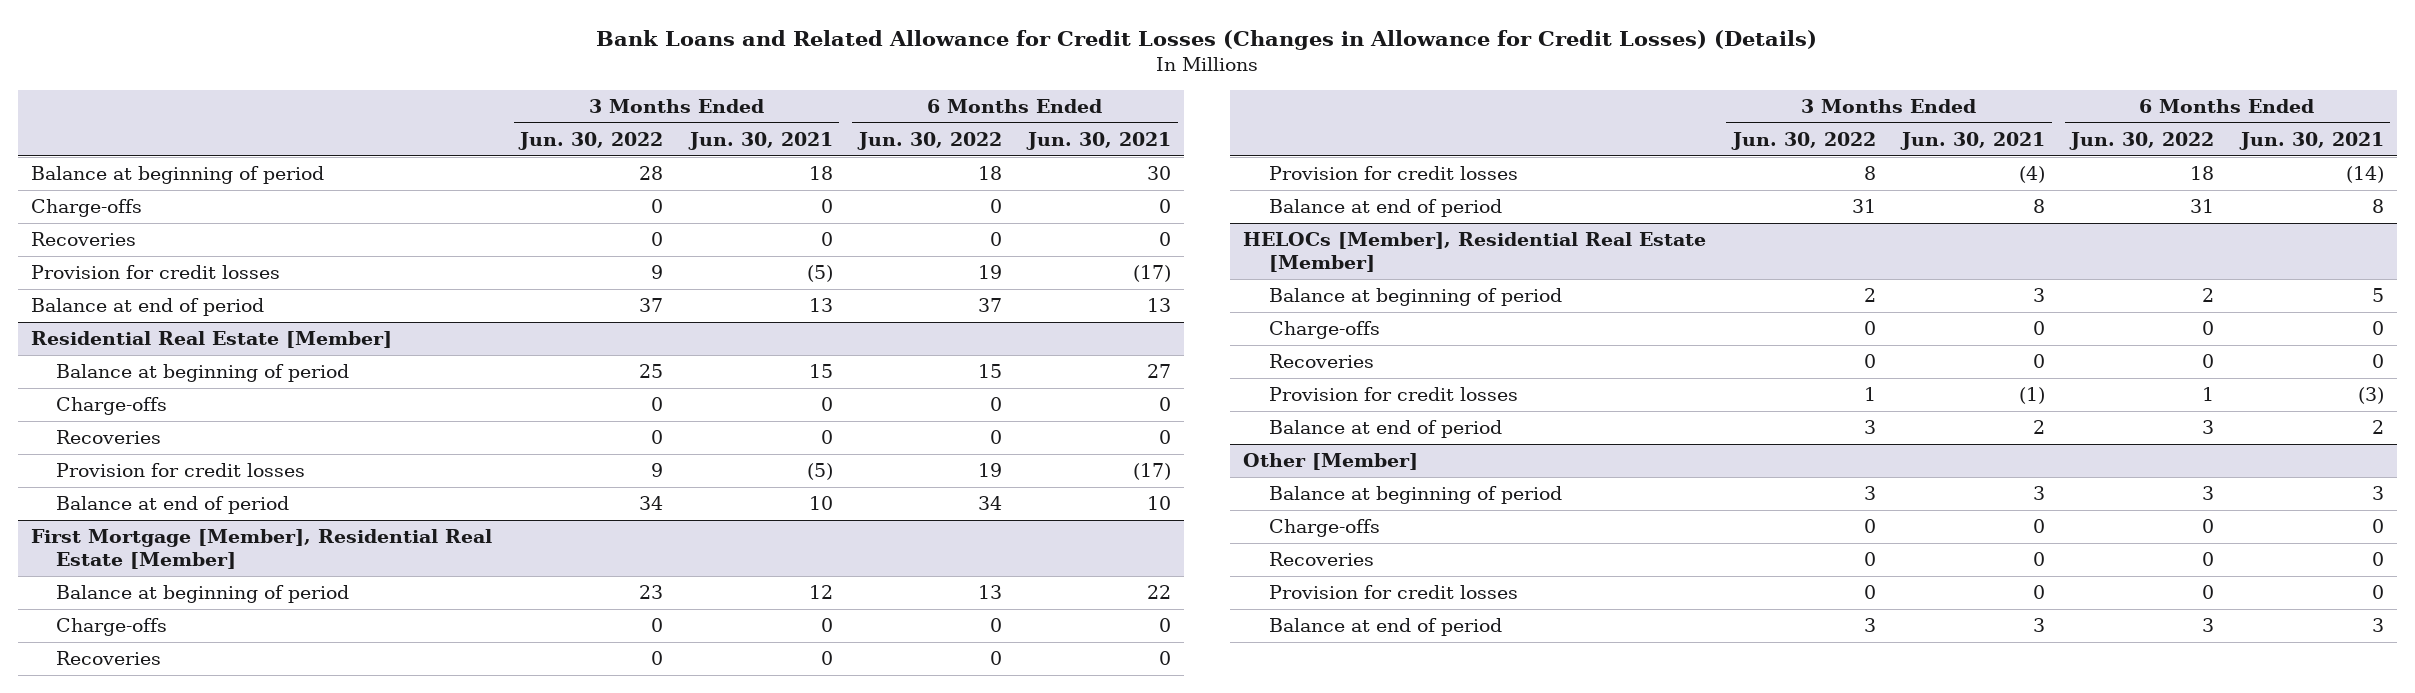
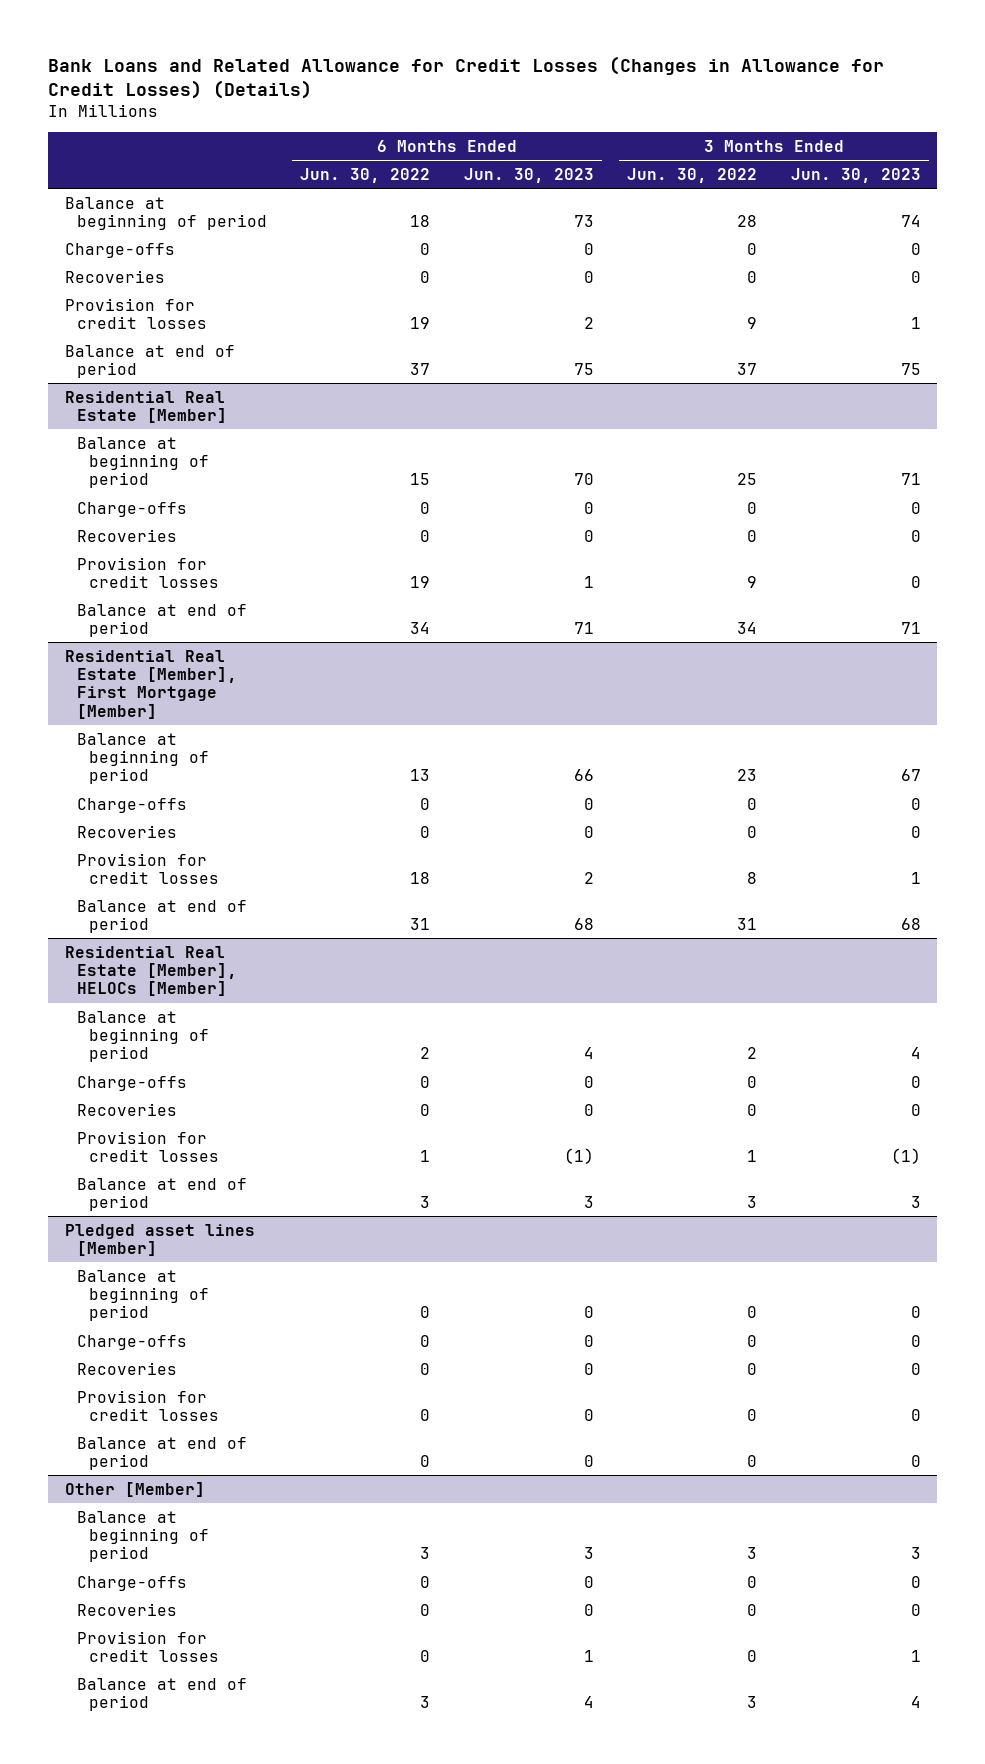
[687,131,833,150] Jun. 30, 2021 -> none
[1026,131,1172,150] Jun. 30, 2021 -> none
none -> [463,167,594,183] Jun. 30, 2023
none -> [790,167,921,183] Jun. 30, 2023
[31,529,493,570] First Mortgage [Member], Residential Real Estate [Member] -> [64,649,237,719] Residential Real Estate [Member], First Mortgage [Member]
[1243,232,1707,273] HELOCs [Member], Residential Real Estate [Member] -> [64,945,237,997] Residential Real Estate [Member], HELOCs [Member]
none -> [64,1223,255,1256] Pledged asset lines [Member]
none -> [76,1269,210,1322] Balance at beginning of period
none -> [76,1334,187,1350] Charge-offs
none -> [76,1361,177,1375] Recoveries
none -> [76,1389,220,1421] Provision for credit losses
none -> [76,1436,247,1470] Balance at end of period

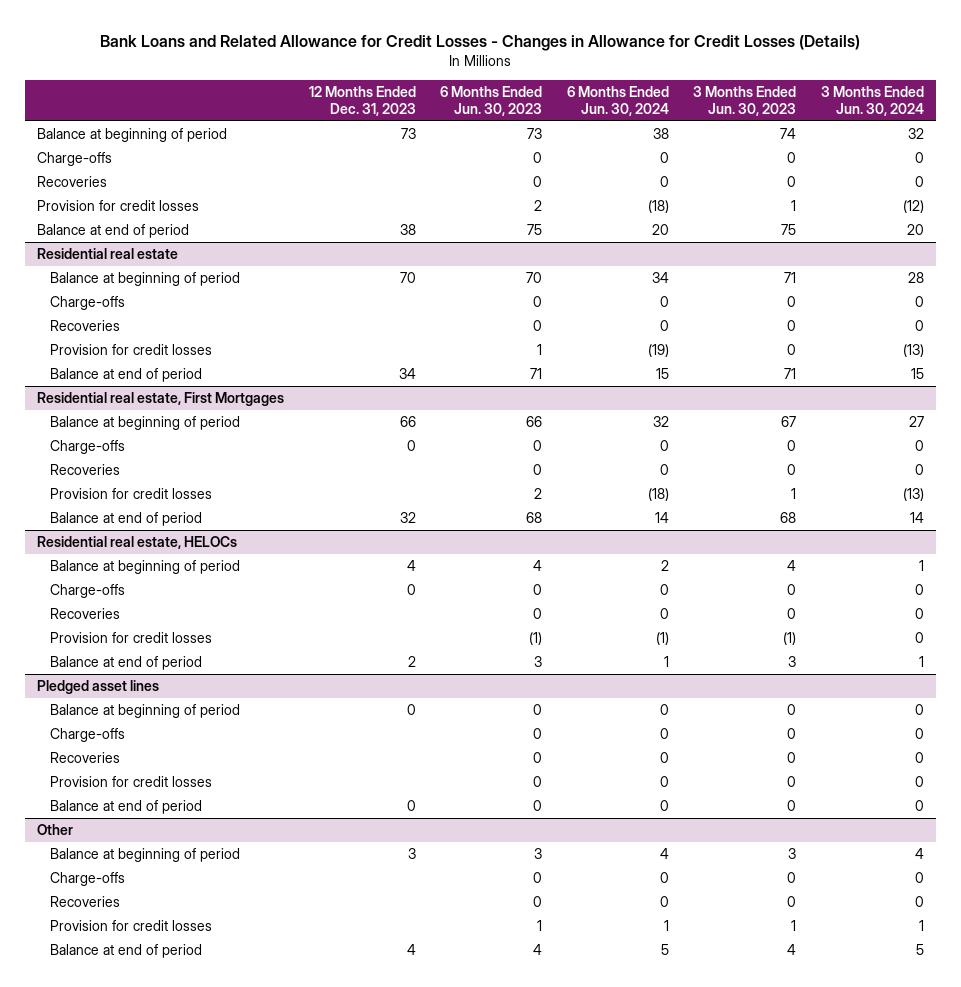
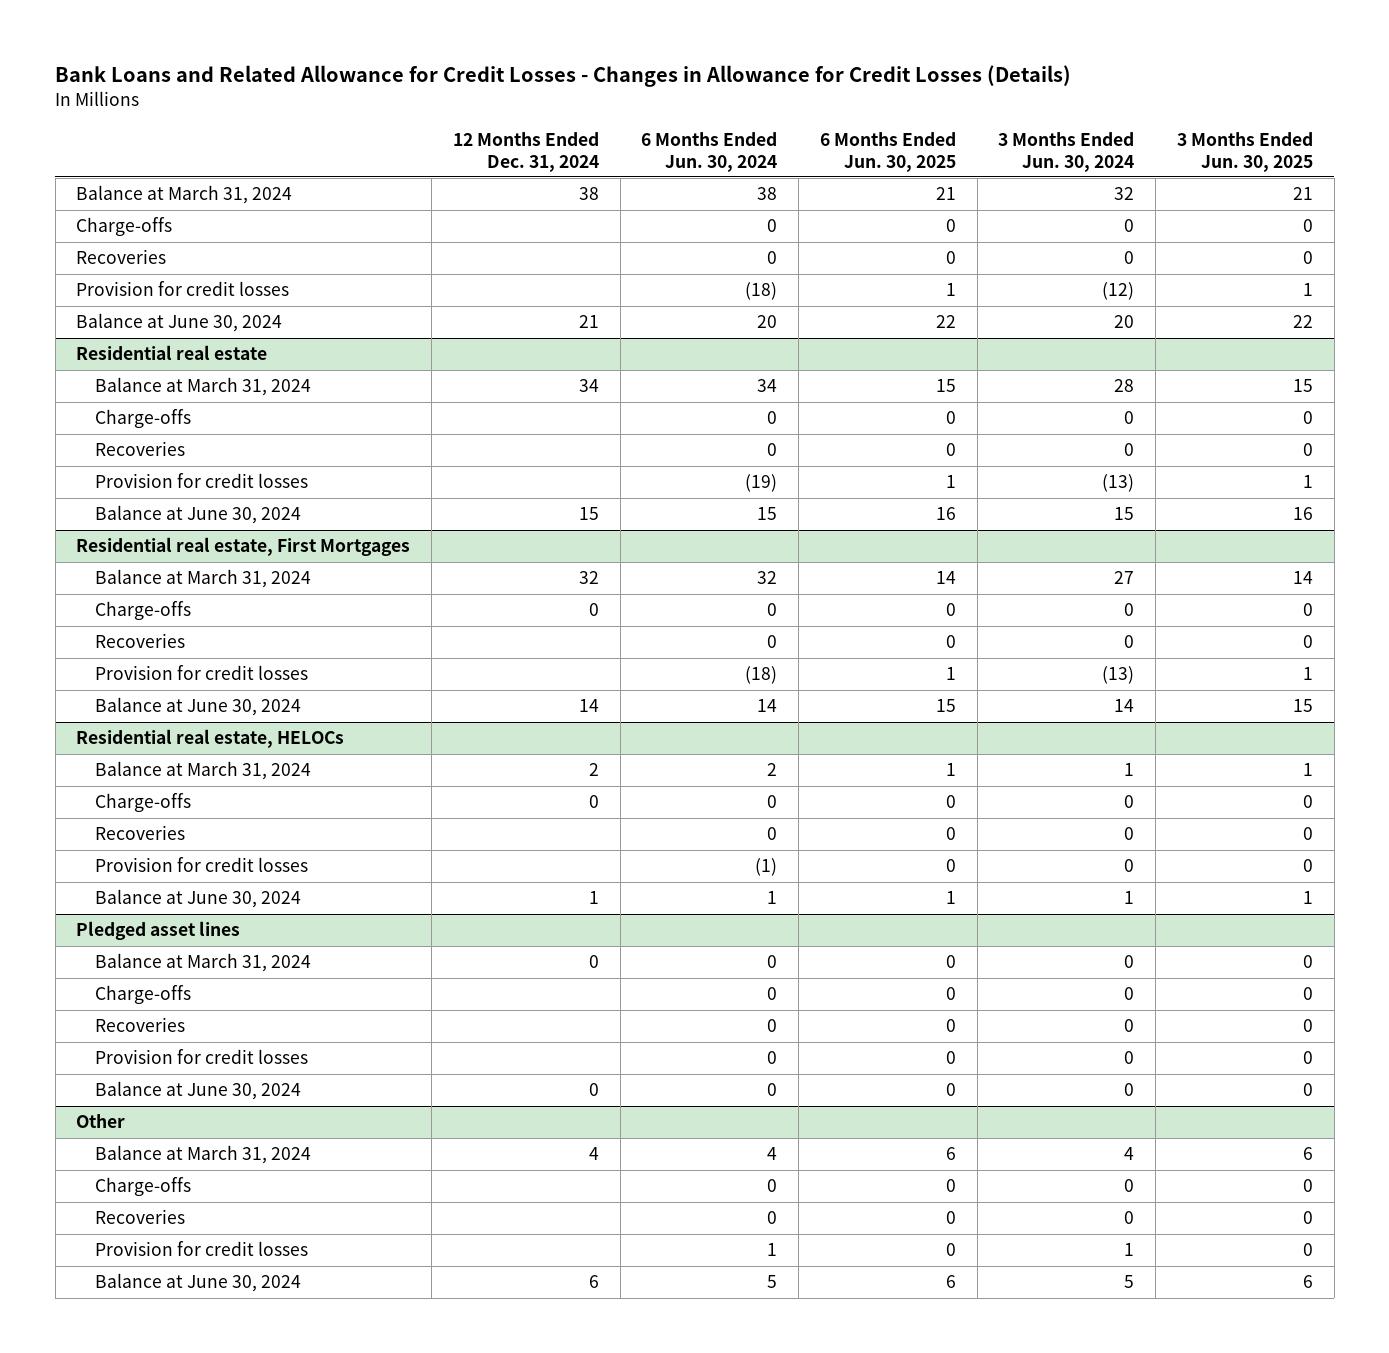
[308,85,416,117] 12 Months Ended Dec. 31, 2023 -> none
[440,85,543,117] 6 Months Ended Jun. 30, 2023 -> none
[693,85,797,117] 3 Months Ended Jun. 30, 2023 -> none
none -> [452,131,599,172] 12 Months Ended Dec. 31, 2024
none -> [819,131,956,172] 6 Months Ended Jun. 30, 2025
none -> [1176,131,1313,172] 3 Months Ended Jun. 30, 2025
[37,128,228,143] Balance at beginning of period -> [76,185,293,205] Balance at March 31, 2024
[37,224,190,239] Balance at end of period -> [76,313,283,333] Balance at June 30, 2024
[49,272,240,287] Balance at beginning of period -> [94,377,311,397] Balance at March 31, 2024
[49,368,202,383] Balance at end of period -> [94,505,301,525] Balance at June 30, 2024
[49,416,240,431] Balance at beginning of period -> [94,569,311,589] Balance at March 31, 2024
[49,512,202,527] Balance at end of period -> [94,697,301,717] Balance at June 30, 2024
[49,560,240,575] Balance at beginning of period -> [94,761,311,781] Balance at March 31, 2024
[49,656,202,671] Balance at end of period -> [94,889,301,909] Balance at June 30, 2024
[49,704,240,719] Balance at beginning of period -> [94,953,311,973] Balance at March 31, 2024
[49,800,202,815] Balance at end of period -> [94,1081,301,1101] Balance at June 30, 2024
[49,848,240,863] Balance at beginning of period -> [94,1145,311,1165] Balance at March 31, 2024
[49,944,202,959] Balance at end of period -> [94,1273,301,1293] Balance at June 30, 2024

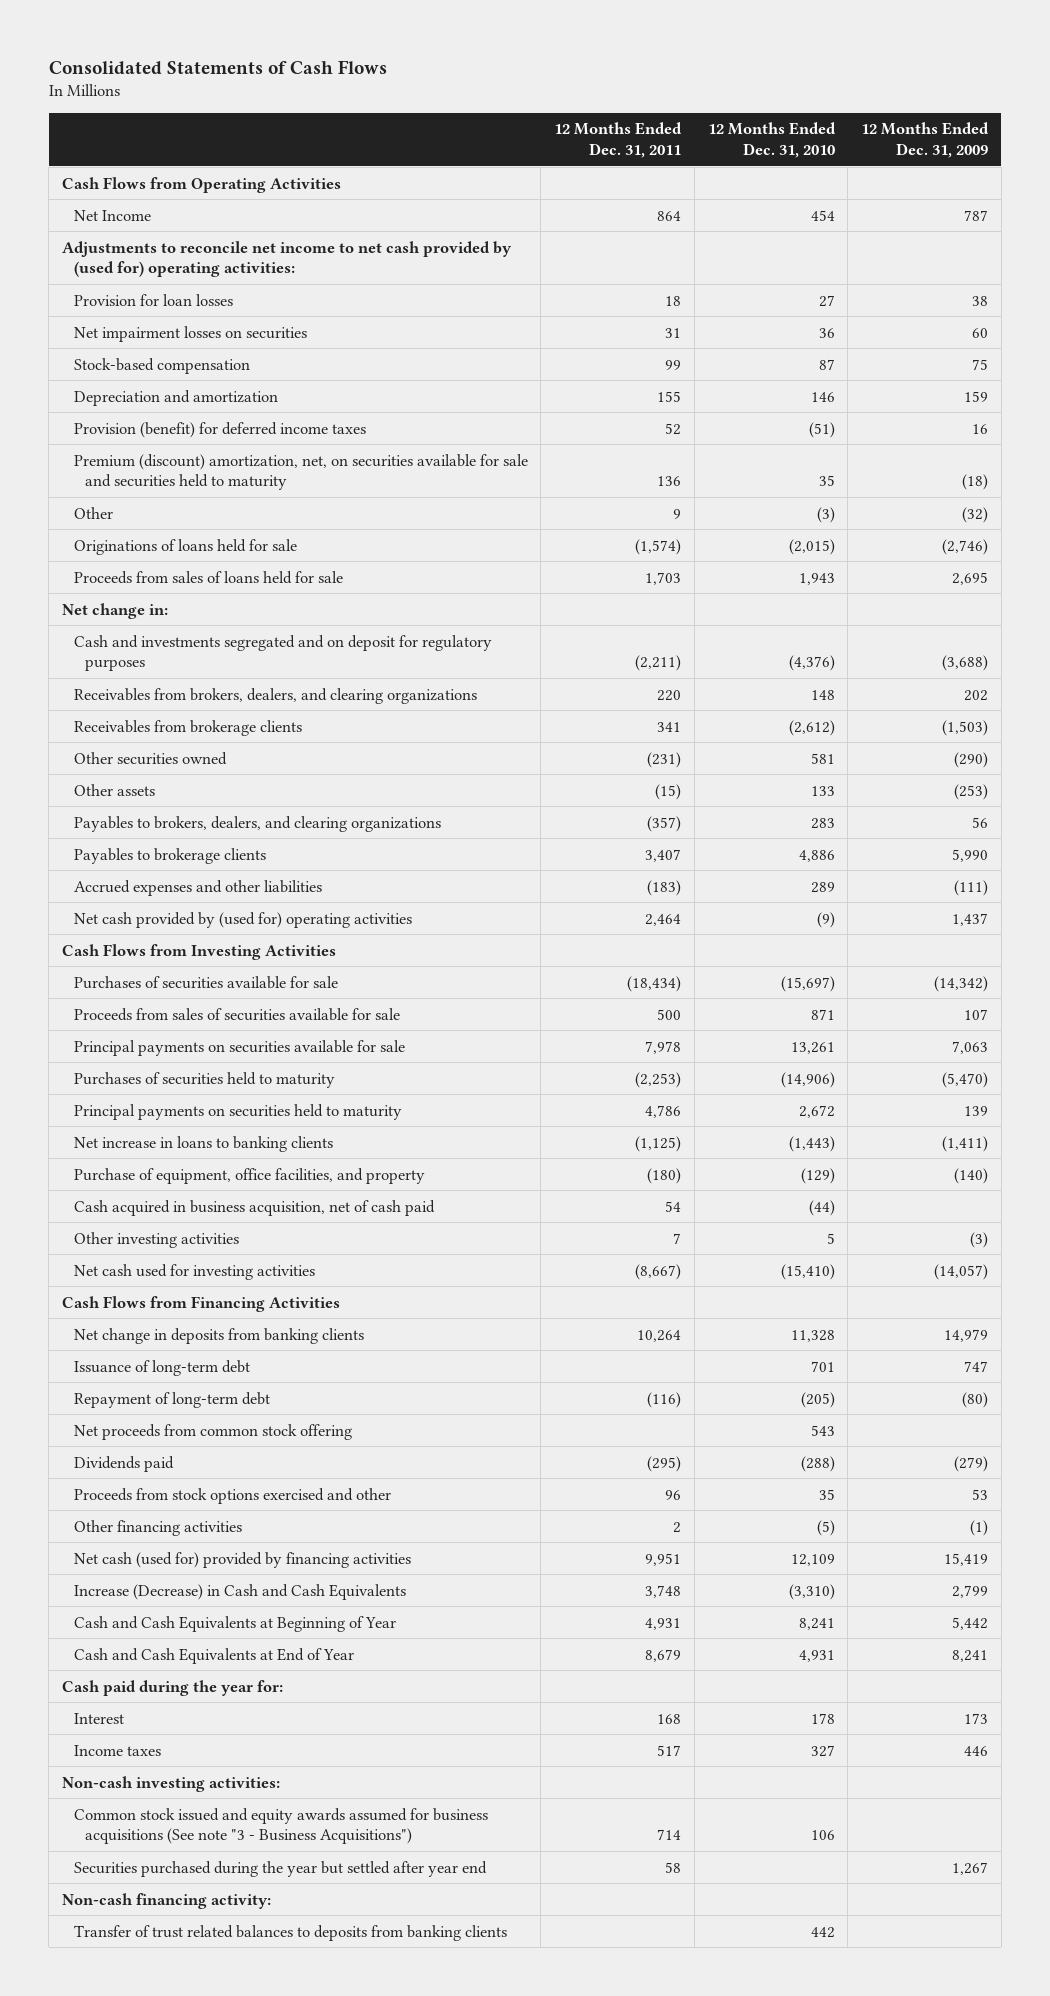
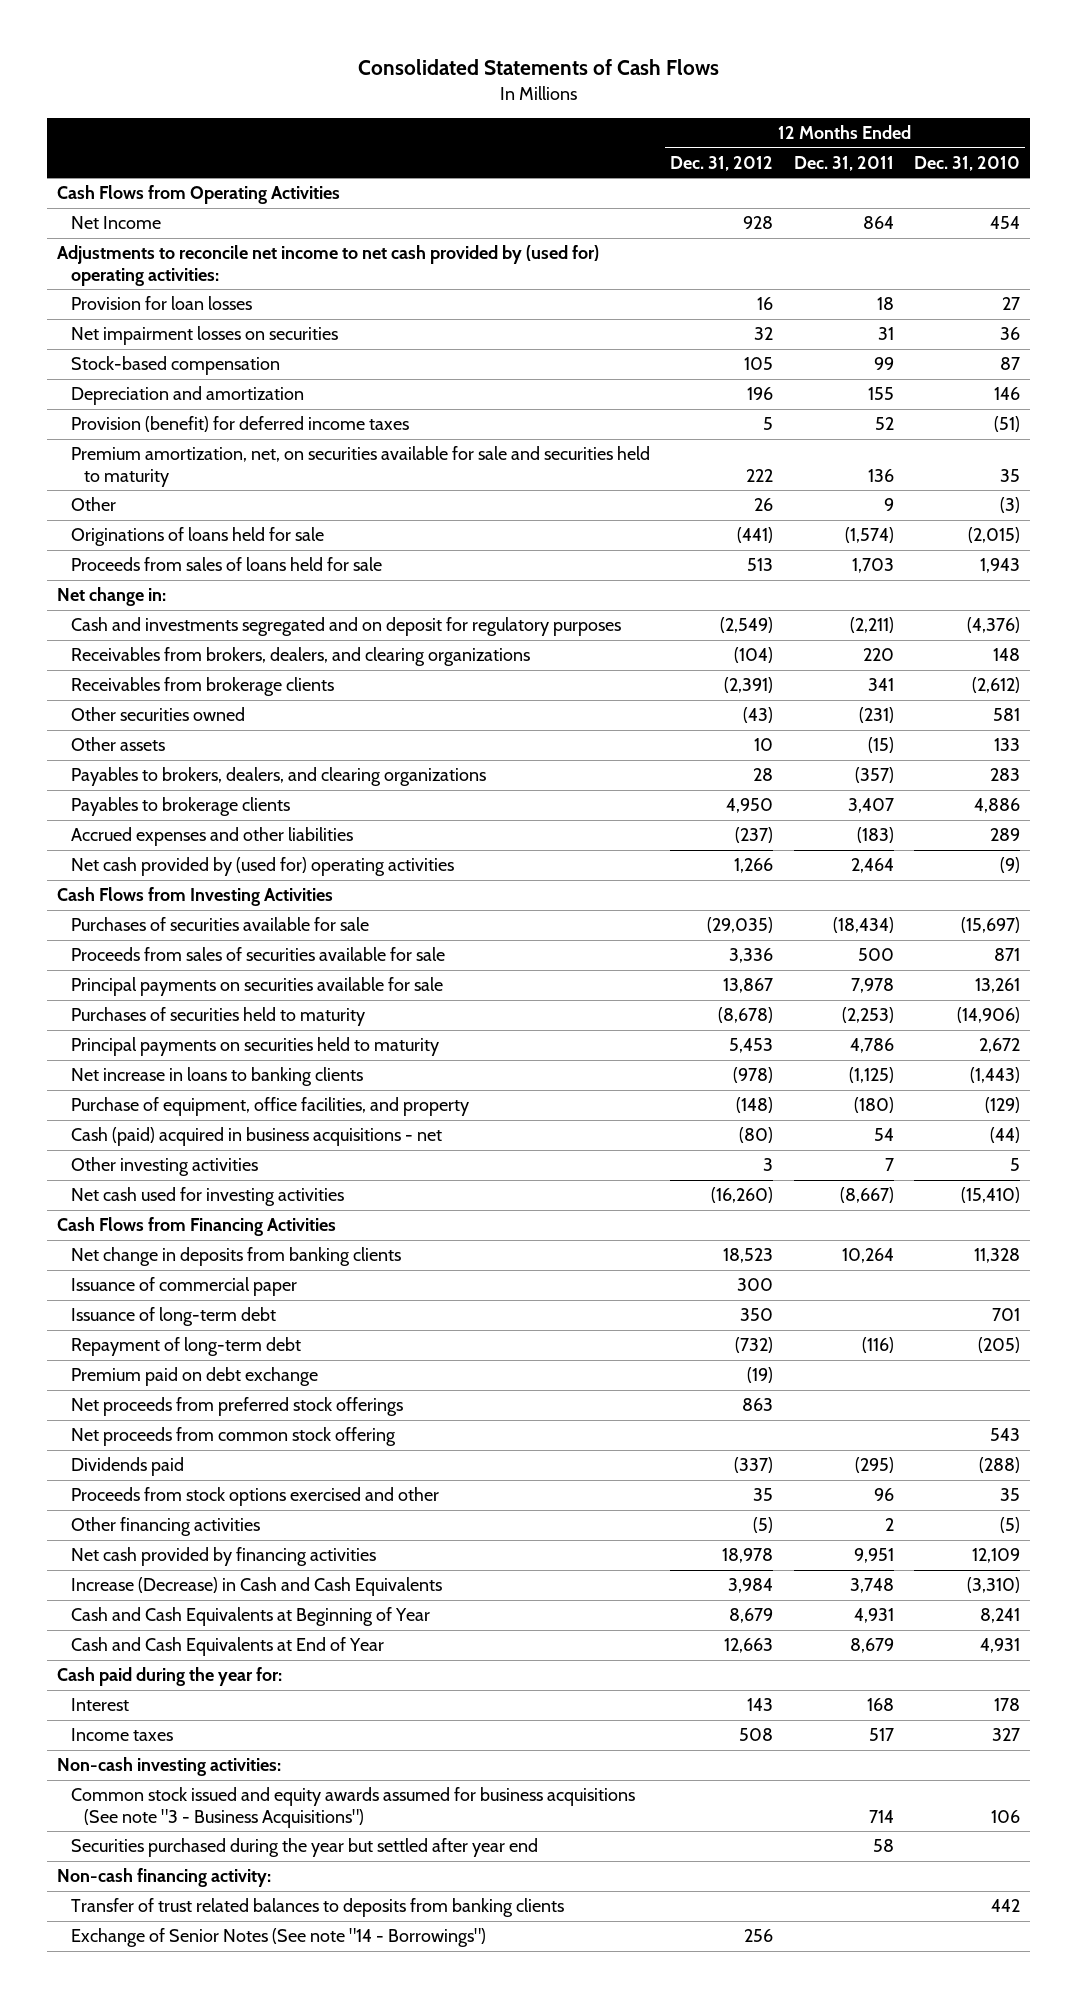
[861,122,990,158] 12 Months Ended Dec. 31, 2009 -> none
none -> [670,155,774,171] Dec. 31, 2012
[73,453,528,491] Premium (discount) amortization, net, on securities available for sale and securities held to maturity -> [70,446,650,487] Premium amortization, net, on securities available for sale and securities held to maturity
[73,1199,435,1216] Cash acquired in business acquisition, net of cash paid -> [70,1127,442,1147] Cash (paid) acquired in business acquisitions - net
none -> [70,1277,297,1297] Issuance of commercial paper
none -> [70,1367,318,1387] Premium paid on debt exchange
none -> [70,1397,403,1417] Net proceeds from preferred stock offerings
[73,1551,411,1568] Net cash (used for) provided by financing activities -> [70,1547,376,1567] Net cash provided by financing activities
none -> [70,1928,486,1948] Exchange of Senior Notes (See note "14 - Borrowings")

